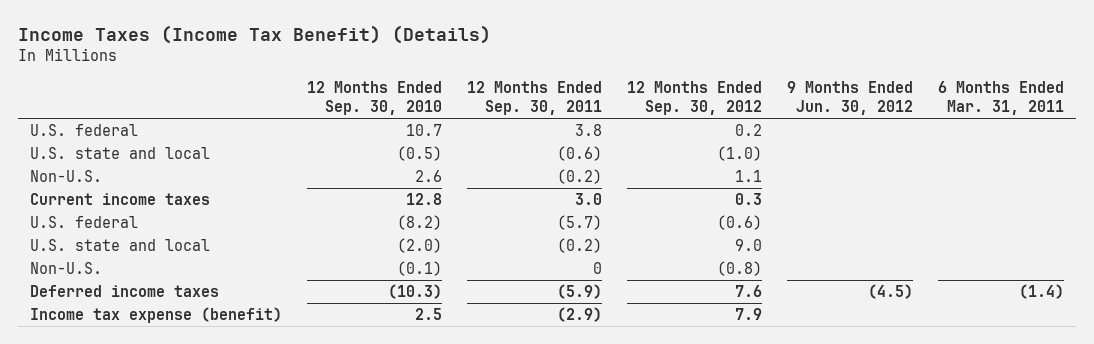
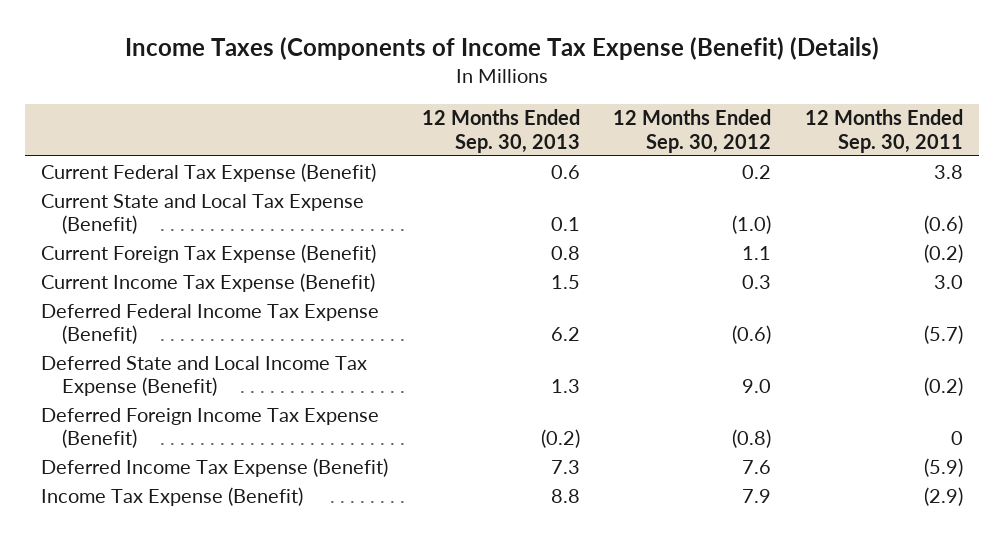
[17,24,491,44] Income Taxes (Income Tax Benefit) (Details) -> [125,37,880,61] Income Taxes (Components of Income Tax Expense (Benefit) (Details)
[306,81,442,116] 12 Months Ended Sep. 30, 2010 -> none
[786,81,913,116] 9 Months Ended Jun. 30, 2012 -> none
[937,81,1064,116] 6 Months Ended Mar. 31, 2011 -> none
none -> [421,109,580,153] 12 Months Ended Sep. 30, 2013
[29,124,138,137] U.S. federal -> [41,162,377,182] Current Federal Tax Expense (Benefit)
[29,147,210,160] U.S. state and local -> [41,193,365,235] Current State and Local Tax Expense (Benefit)
[29,170,102,183] Non-U.S. -> [41,243,377,263] Current Foreign Tax Expense (Benefit)
[29,193,210,206] Current income taxes -> [41,272,376,292] Current Income Tax Expense (Benefit)
[29,216,138,229] U.S. federal -> [41,303,380,345] Deferred Federal Income Tax Expense (Benefit)
[29,239,210,252] U.S. state and local -> [41,355,368,397] Deferred State and Local Income Tax Expense (Benefit)
[29,262,102,275] Non-U.S. -> [41,407,380,449] Deferred Foreign Income Tax Expense (Benefit)
[29,285,219,298] Deferred income taxes -> [41,457,389,477] Deferred Income Tax Expense (Benefit)
[29,307,282,324] Income tax expense (benefit) -> [41,486,304,506] Income Tax Expense (Benefit)

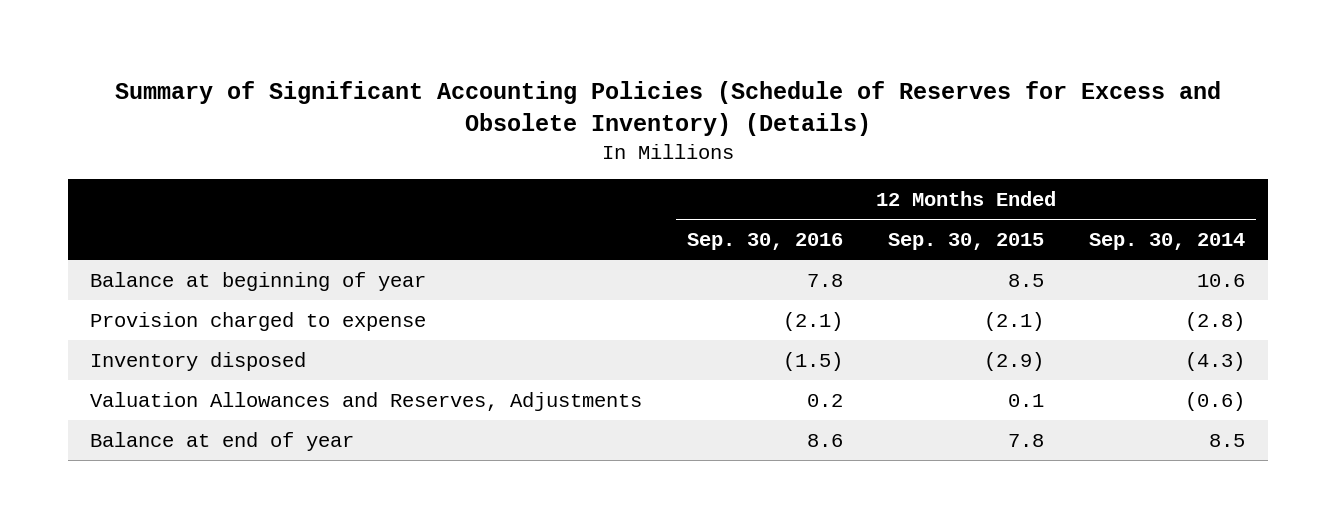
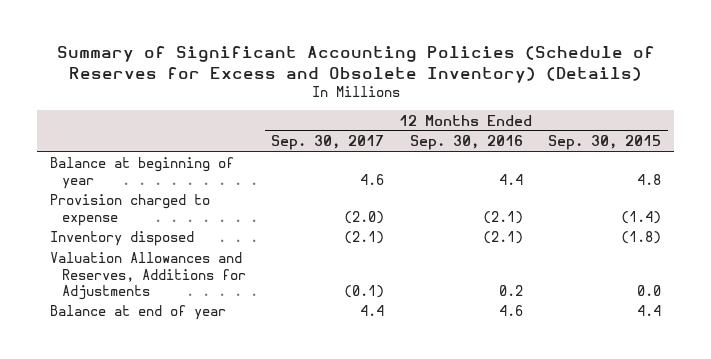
[1089,233,1246,251] Sep. 30, 2014 -> none
none -> [271,135,385,151] Sep. 30, 2017
[807,273,844,287] 7.8 -> [498,173,523,185] 4.4
[1008,273,1045,287] 8.5 -> [637,173,662,185] 4.8
[984,311,1045,331] (2.1) -> [621,210,662,224] (1.4)
[783,351,844,371] (1.5) -> [482,231,523,245] (2.1)
[984,351,1045,371] (2.9) -> [621,231,662,245] (1.8)
[90,391,643,411] Valuation Allowances and Reserves, Adjustments -> [49,252,246,300] Valuation Allowances and Reserves, Additions for Adjustments
[1008,393,1045,407] 0.1 -> [637,284,662,296] 0.0
[807,433,844,447] 8.6 -> [498,305,523,317] 4.6
[1008,433,1045,447] 7.8 -> [637,305,662,317] 4.4

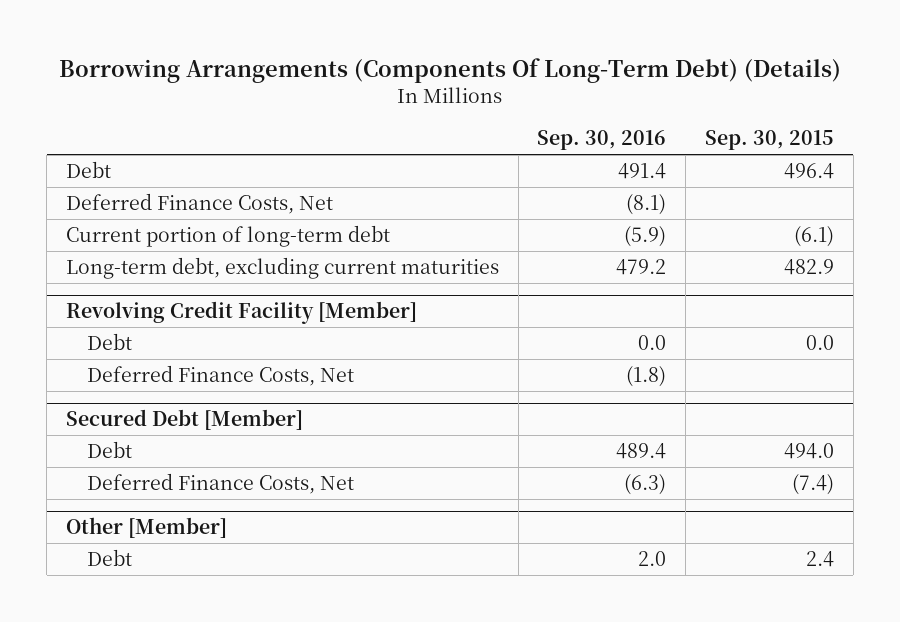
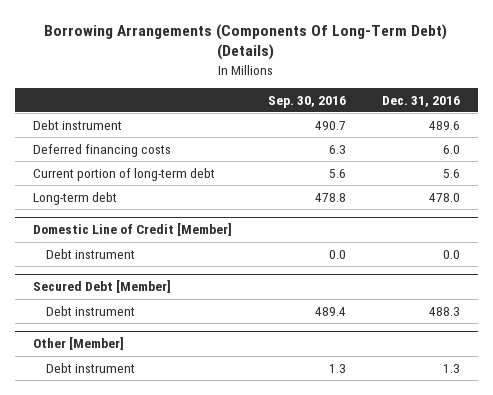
[705,130,835,151] Sep. 30, 2015 -> none
none -> [382,95,461,107] Dec. 31, 2016
[65,301,417,325] Revolving Credit Facility [Member] -> none
[86,365,354,387] Deferred Finance Costs, Net -> none
[65,161,111,179] Debt -> [32,119,122,130] Debt instrument
[618,163,667,180] 491.4 -> [314,120,346,130] 490.7
[65,193,333,215] Deferred Finance Costs, Net -> [32,143,171,157] Deferred financing costs
[626,194,667,216] (8.1) -> [328,144,346,154] 6.3
[624,226,667,248] (5.9) -> [328,168,346,178] 5.6
[65,257,499,280] Long-term debt, excluding current maturities -> [32,191,117,205] Long-term debt
[616,259,667,276] 479.2 -> [314,192,346,202] 478.8
none -> [32,223,232,237] Domestic Line of Credit [Member]
[86,333,132,351] Debt -> [46,248,136,259] Debt instrument
[86,473,354,495] Deferred Finance Costs, Net -> none
[86,441,132,459] Debt -> [46,305,136,316] Debt instrument
[86,549,132,567] Debt -> [46,362,136,373] Debt instrument
[638,551,667,567] 2.0 -> [328,363,346,373] 1.3

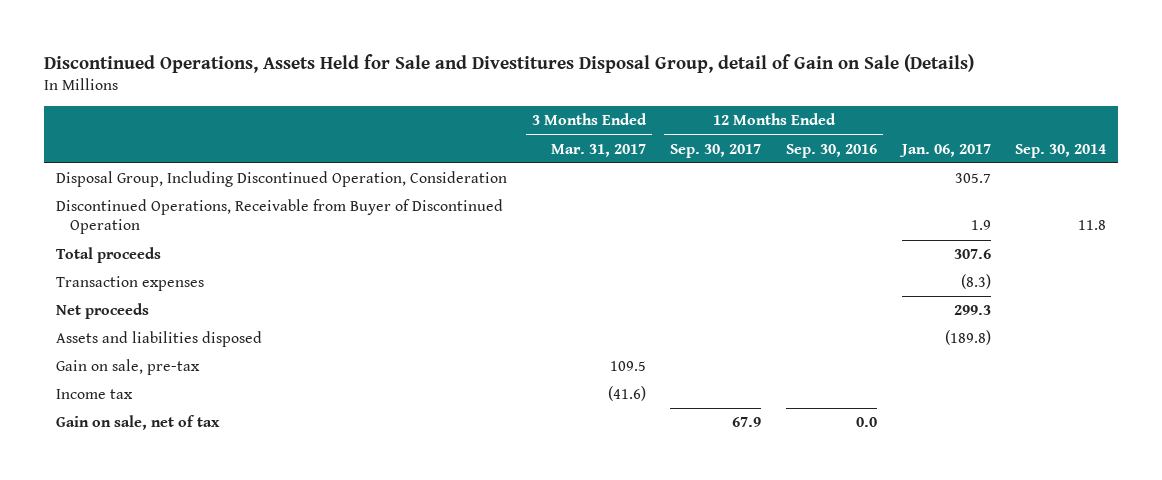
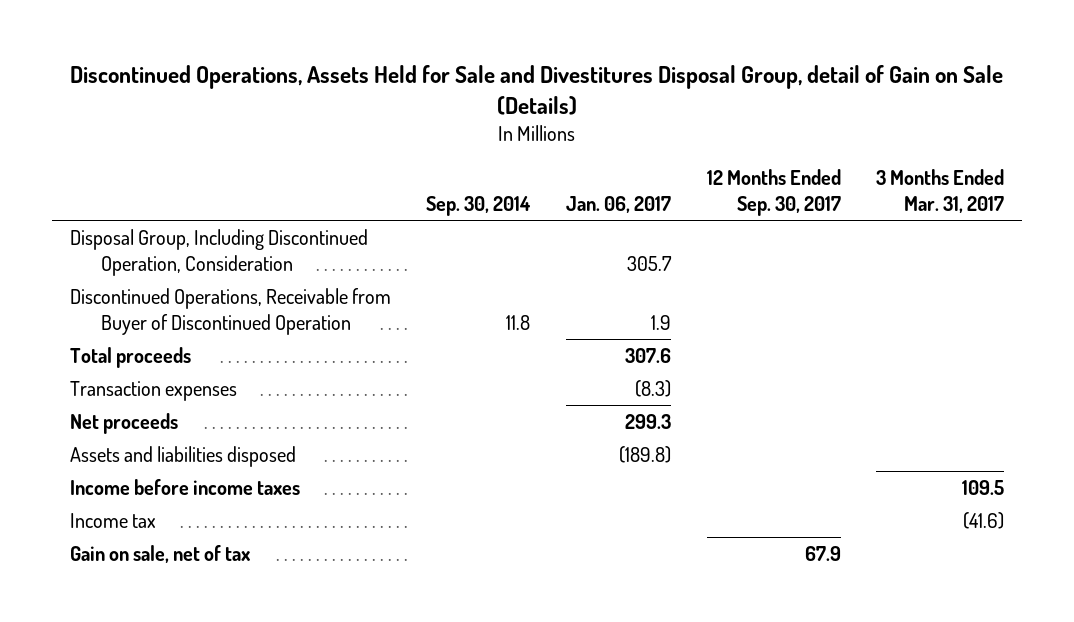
[785,143,877,158] Sep. 30, 2016 -> none
[56,359,201,376] Gain on sale, pre-tax -> [69,478,300,495] Income before income taxes

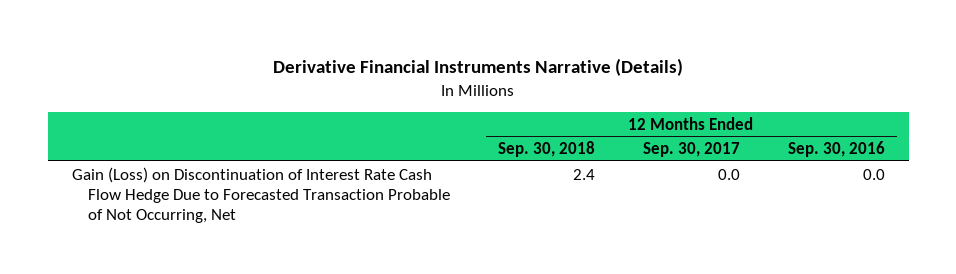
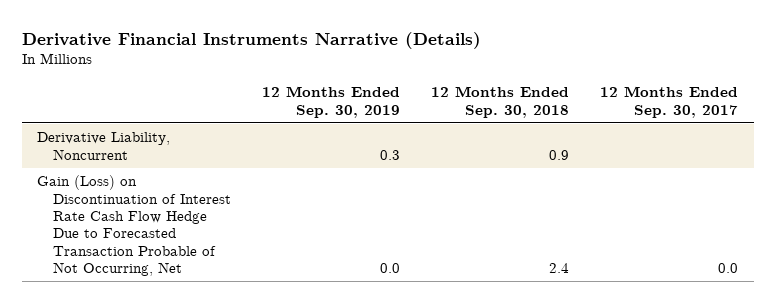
[787,141,885,158] Sep. 30, 2016 -> none
none -> [262,86,401,118] 12 Months Ended Sep. 30, 2019
none -> [37,132,171,160] Derivative Liability, Noncurrent

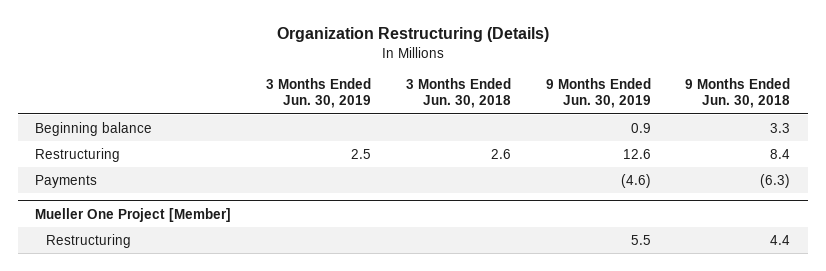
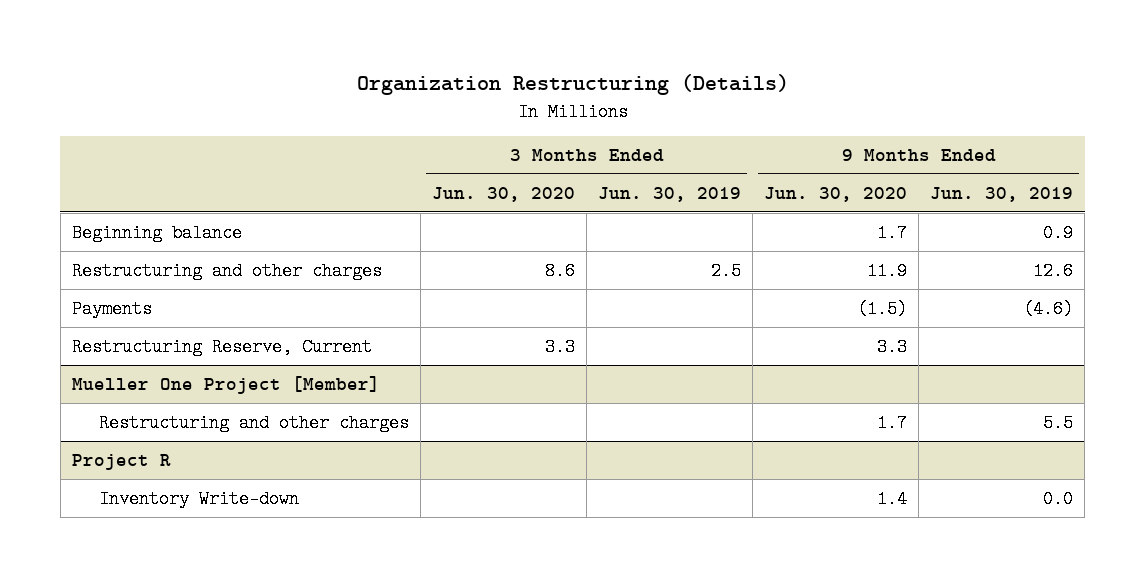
[405,78,511,109] 3 Months Ended Jun. 30, 2018 -> none
[685,78,791,109] 9 Months Ended Jun. 30, 2018 -> none
none -> [432,186,576,202] Jun. 30, 2020
none -> [764,186,908,202] Jun. 30, 2020
[35,147,121,162] Restructuring -> [71,261,382,280] Restructuring and other charges
none -> [71,337,372,356] Restructuring Reserve, Current
[46,233,132,248] Restructuring -> [99,413,410,432] Restructuring and other charges
none -> [71,453,171,470] Project R
none -> [99,489,300,508] Inventory Write-down

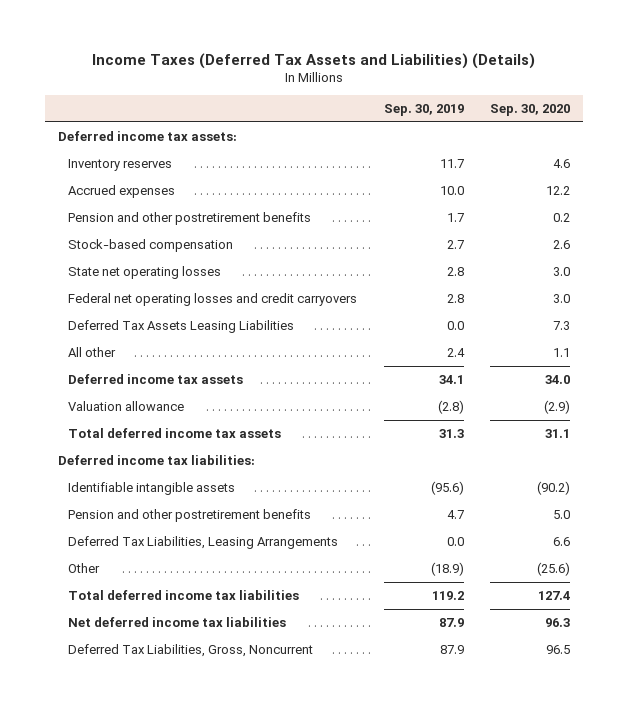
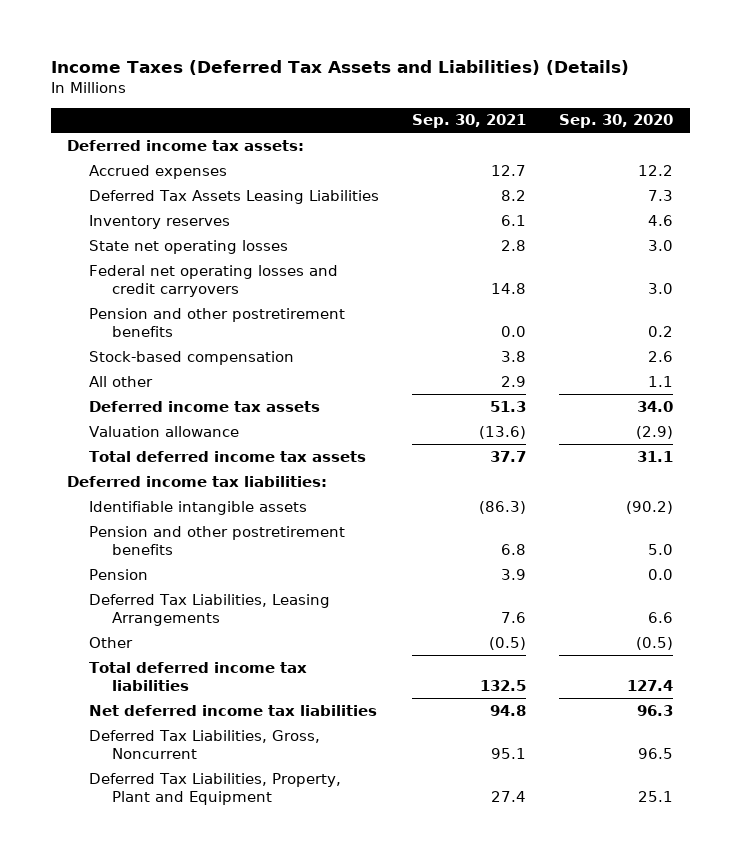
[383,104,464,117] Sep. 30, 2019 -> none
none -> [412,114,527,129] Sep. 30, 2021
[68,319,295,333] Deferred Tax Assets Leasing Liabilities -> [89,189,380,204] Deferred Tax Assets Leasing Liabilities
[68,158,173,171] Inventory reserves -> [89,214,231,229] Inventory reserves
[68,211,312,225] Pension and other postretirement benefits -> [89,307,346,338] Pension and other postretirement benefits
[68,238,234,252] Stock-based compensation -> [89,350,295,365] Stock-based compensation
none -> [89,568,149,580] Pension
[537,561,571,576] (25.6) -> [636,636,674,650] (0.5)
none -> [89,772,342,806] Deferred Tax Liabilities, Property, Plant and Equipment

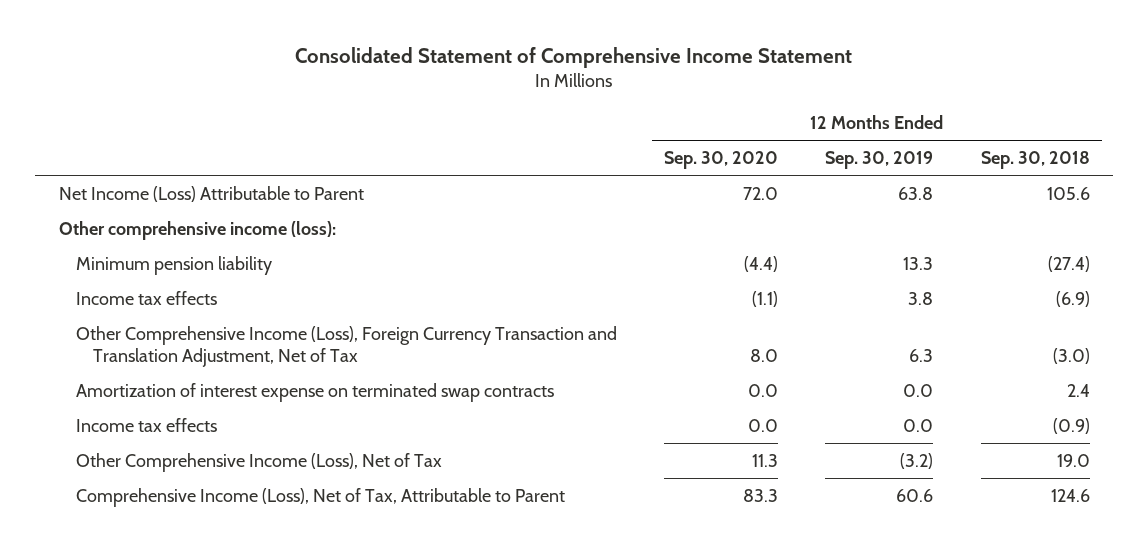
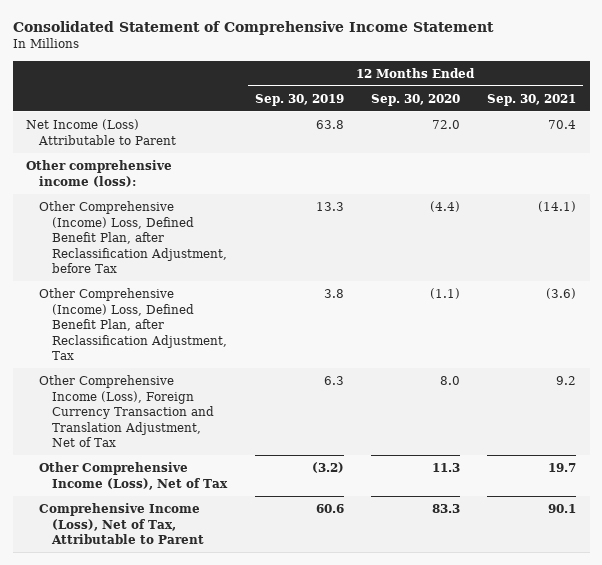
[980,150,1090,169] Sep. 30, 2018 -> none
none -> [486,93,576,106] Sep. 30, 2021
[75,255,272,275] Minimum pension liability -> [39,201,228,274] Other Comprehensive (Income) Loss, Defined Benefit Plan, after Reclassification Adjustment, before Tax
[75,290,217,305] Income tax effects -> [39,288,228,361] Other Comprehensive (Income) Loss, Defined Benefit Plan, after Reclassification Adjustment, Tax
[75,382,554,402] Amortization of interest expense on terminated swap contracts -> none
[75,417,217,432] Income tax effects -> none

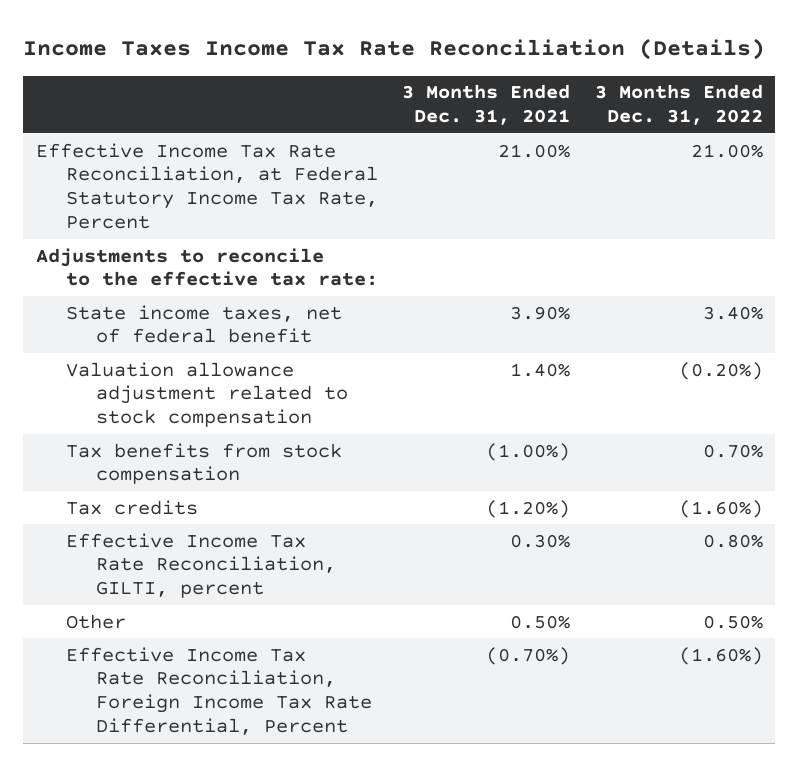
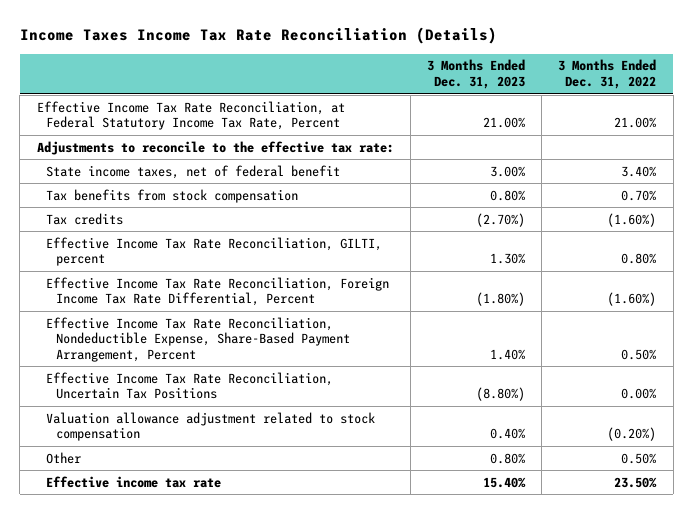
[402,84,571,126] 3 Months Ended Dec. 31, 2021 -> none
none -> [426,59,525,90] 3 Months Ended Dec. 31, 2023
none -> [46,316,350,362] Effective Income Tax Rate Reconciliation, Nondeductible Expense, Share-Based Payment Arrangement, Percent
none -> [46,371,334,400] Effective Income Tax Rate Reconciliation, Uncertain Tax Positions
[65,361,348,428] Valuation allowance adjustment related to stock compensation -> [46,411,376,442] Valuation allowance adjustment related to stock compensation
[65,613,126,629] Other -> [46,451,82,464] Other
none -> [46,475,222,488] Effective income tax rate

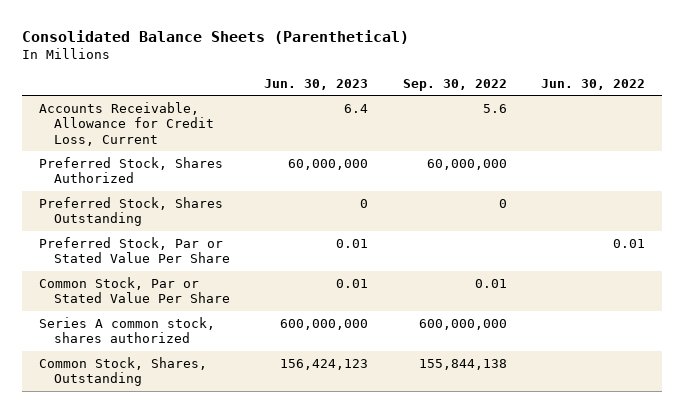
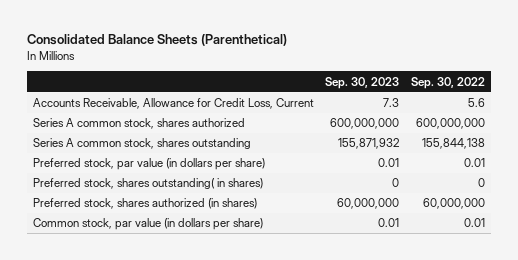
[264,78,369,90] Jun. 30, 2023 -> none
[541,78,646,90] Jun. 30, 2022 -> none
none -> [325,76,400,89] Sep. 30, 2023
[39,156,224,184] Preferred Stock, Shares Authorized -> none
[39,196,224,227] Preferred Stock, Shares Outstanding -> none
[39,236,231,264] Preferred Stock, Par or Stated Value Per Share -> none
[39,276,231,304] Common Stock, Par or Stated Value Per Share -> none
[39,356,208,387] Common Stock, Shares, Outstanding -> [32,138,251,150] Series A common stock, shares outstanding
none -> [32,158,265,171] Preferred stock, par value (in dollars per share)
none -> [32,178,263,190] Preferred stock, shares outstanding( in shares)
none -> [32,198,257,210] Preferred stock, shares authorized (in shares)
none -> [32,218,263,231] Common stock, par value (in dollars per share)

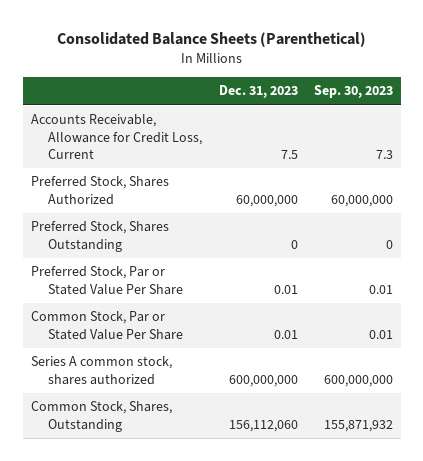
[411,76,486,89] Sep. 30, 2022 -> none
none -> [218,85,298,99] Dec. 31, 2023
none -> [30,176,169,205] Preferred Stock, Shares Authorized
none -> [30,221,169,252] Preferred Stock, Shares Outstanding
none -> [30,266,184,295] Preferred Stock, Par or Stated Value Per Share
none -> [30,311,184,340] Common Stock, Par or Stated Value Per Share
[32,158,265,171] Preferred stock, par value (in dollars per share) -> none
[32,178,263,190] Preferred stock, shares outstanding( in shares) -> none
[32,198,257,210] Preferred stock, shares authorized (in shares) -> none
[32,218,263,231] Common stock, par value (in dollars per share) -> none
[32,138,251,150] Series A common stock, shares outstanding -> [30,401,172,432] Common Stock, Shares, Outstanding

